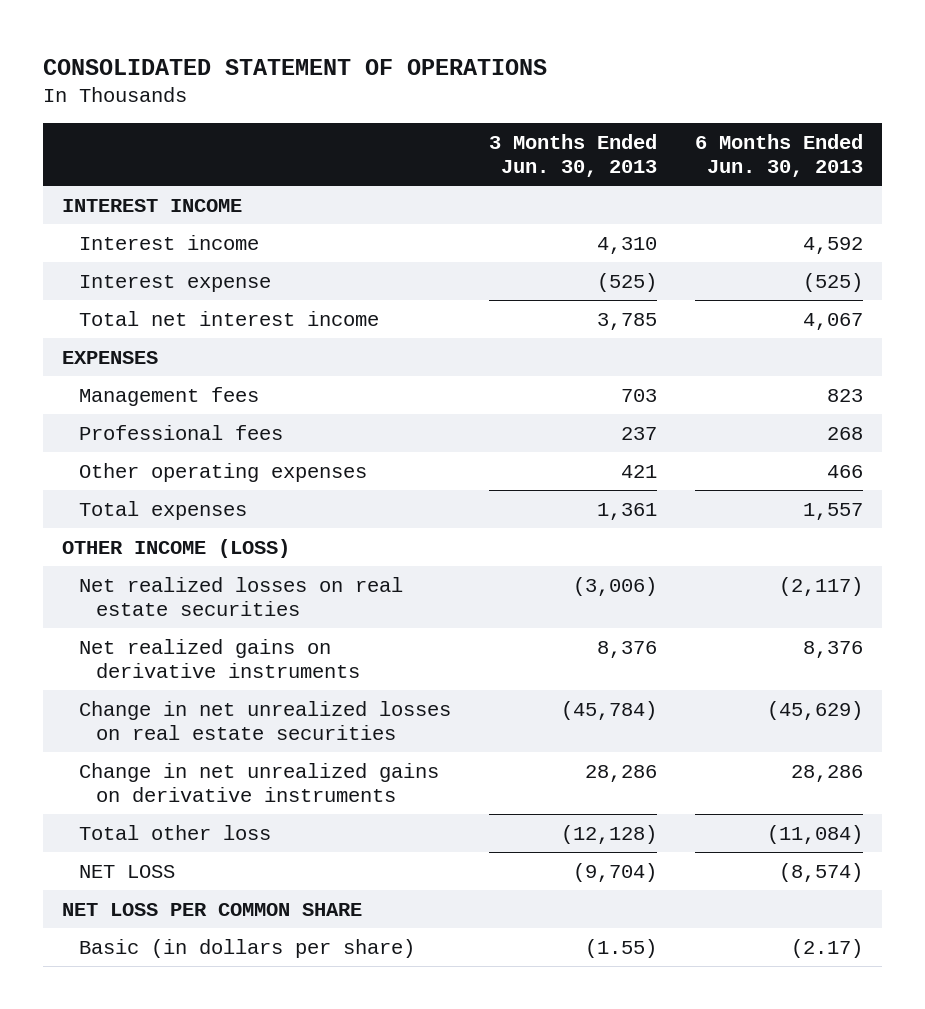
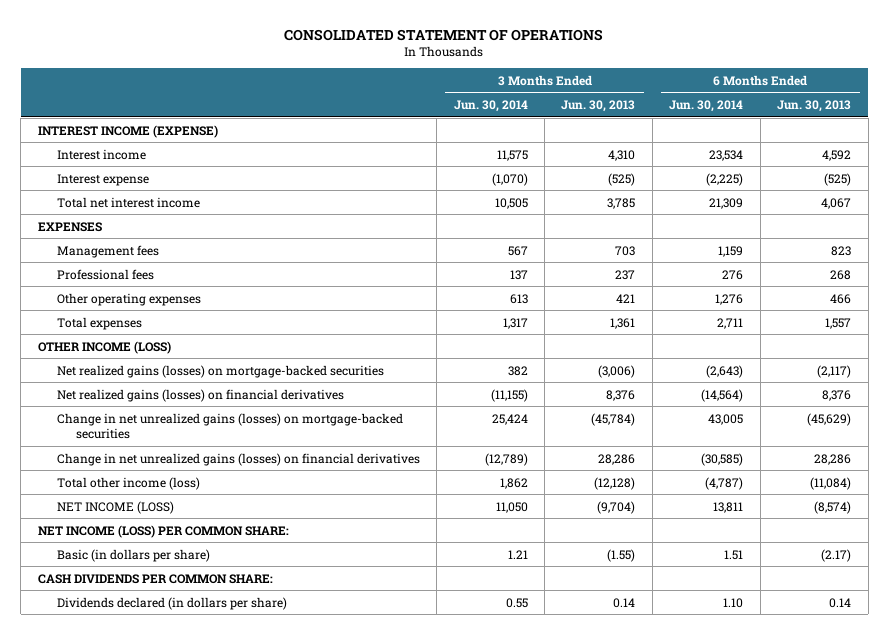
none -> [453,100,528,113] Jun. 30, 2014
none -> [669,100,744,113] Jun. 30, 2014
[61,198,242,212] INTEREST INCOME -> [37,124,218,138] INTEREST INCOME (EXPENSE)
[78,576,403,617] Net realized losses on real estate securities -> [56,364,384,378] Net realized gains (losses) on mortgage-backed securities
[78,638,360,679] Net realized gains on derivative instruments -> [56,388,344,402] Net realized gains (losses) on financial derivatives
[78,700,451,741] Change in net unrealized losses on real estate securities -> [56,412,403,439] Change in net unrealized gains (losses) on mortgage-backed securities
[78,762,439,803] Change in net unrealized gains on derivative instruments -> [56,452,420,466] Change in net unrealized gains (losses) on financial derivatives
[78,824,271,840] Total other loss -> [56,476,200,490] Total other income (loss)
[78,864,175,878] NET LOSS -> [56,500,174,514] NET INCOME (LOSS)
[61,902,362,916] NET LOSS PER COMMON SHARE -> [37,524,289,538] NET INCOME (LOSS) PER COMMON SHARE:
none -> [37,573,273,584] CASH DIVIDENDS PER COMMON SHARE:
none -> [56,596,287,610] Dividends declared (in dollars per share)

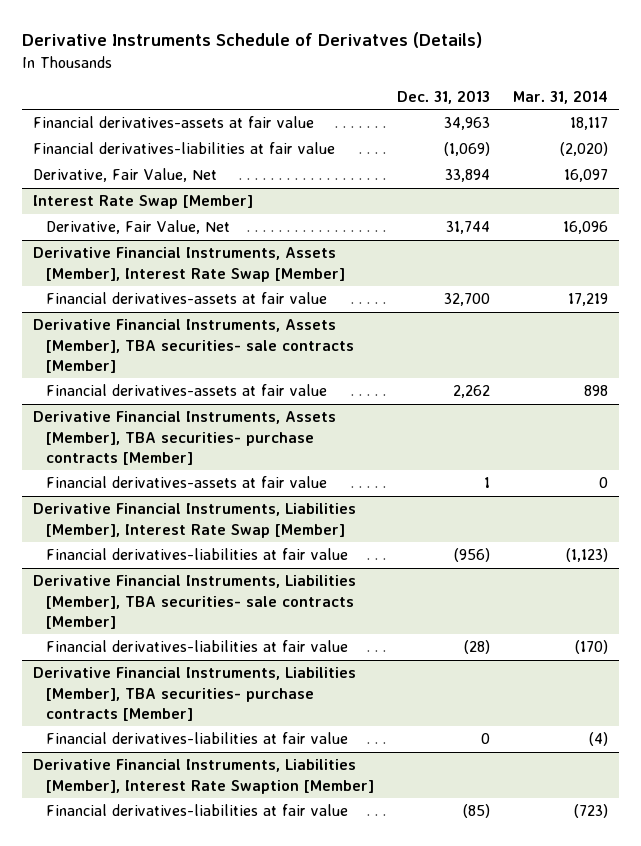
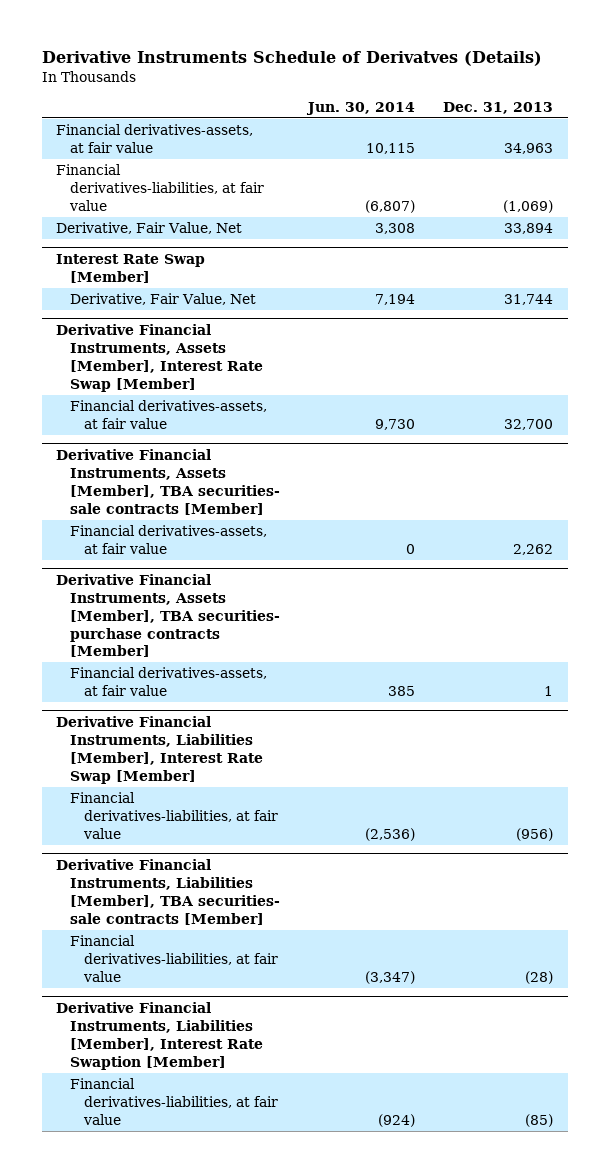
[512,89,608,104] Mar. 31, 2014 -> none
none -> [306,101,416,115] Jun. 30, 2014
[33,116,315,129] Financial derivatives-assets at fair value -> [56,123,254,153] Financial derivatives-assets, at fair value
[33,142,336,155] Financial derivatives-liabilities at fair value -> [56,163,264,211] Financial derivatives-liabilities, at fair value
[46,292,328,305] Financial derivatives-assets at fair value -> [69,399,267,429] Financial derivatives-assets, at fair value
[46,384,328,397] Financial derivatives-assets at fair value -> [69,524,267,554] Financial derivatives-assets, at fair value
[46,476,328,489] Financial derivatives-assets at fair value -> [69,666,267,696] Financial derivatives-assets, at fair value
[46,548,349,561] Financial derivatives-liabilities at fair value -> [69,791,278,839] Financial derivatives-liabilities, at fair value
[33,667,357,721] Derivative Financial Instruments, Liabilities [Member], TBA securities- purchase contracts [Member] -> none
[46,732,349,745] Financial derivatives-liabilities at fair value -> none
[46,640,349,653] Financial derivatives-liabilities at fair value -> [69,934,278,982] Financial derivatives-liabilities, at fair value
[46,804,349,817] Financial derivatives-liabilities at fair value -> [69,1077,278,1125] Financial derivatives-liabilities, at fair value

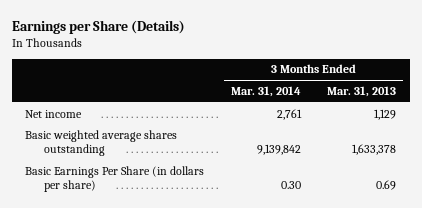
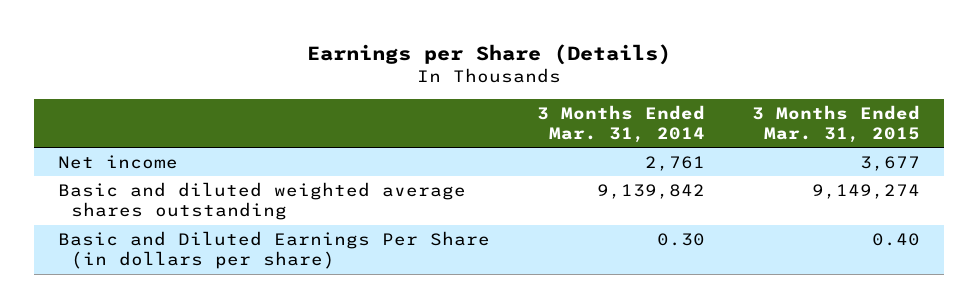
[327,85,397,97] Mar. 31, 2013 -> none
none -> [752,104,921,144] 3 Months Ended Mar. 31, 2015
[25,129,178,157] Basic weighted average shares outstanding -> [57,181,466,221] Basic and diluted weighted average shares outstanding
[25,165,205,193] Basic Earnings Per Share (in dollars per share) -> [57,230,490,270] Basic and Diluted Earnings Per Share (in dollars per share)

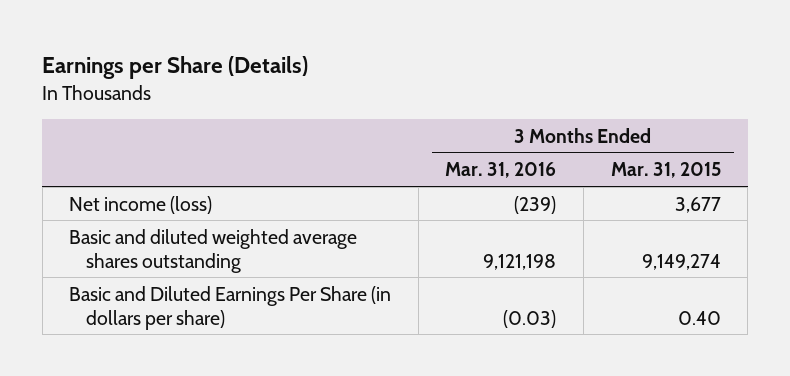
[537,104,706,144] 3 Months Ended Mar. 31, 2014 -> none
none -> [445,162,557,179] Mar. 31, 2016
[57,154,178,169] Net income -> [69,195,213,214] Net income (loss)

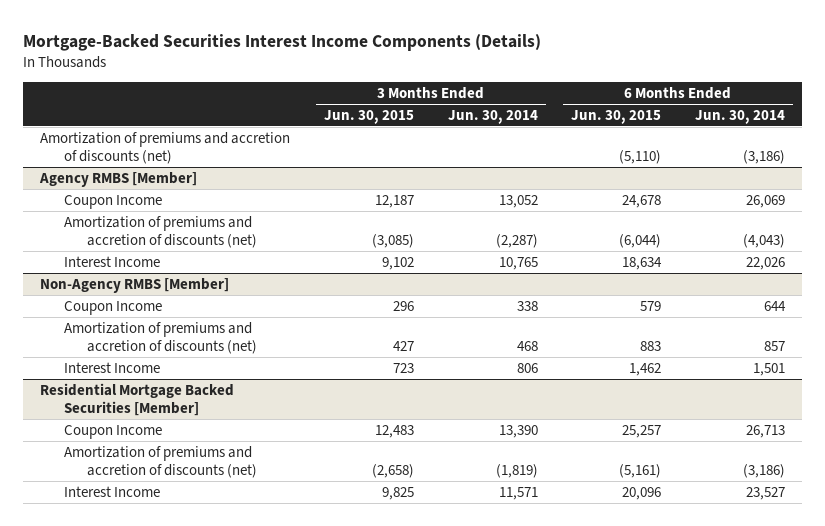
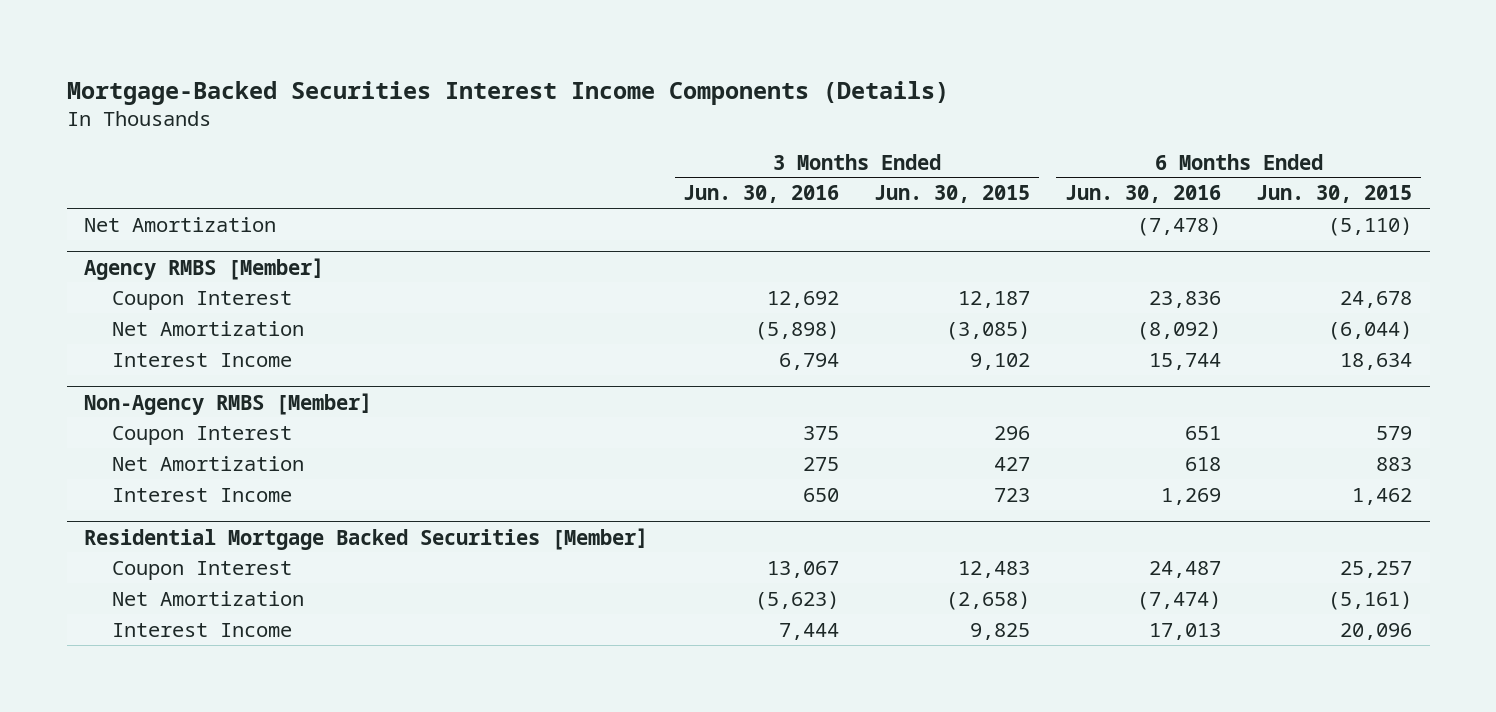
[447,110,538,125] Jun. 30, 2014 -> none
[694,110,785,125] Jun. 30, 2014 -> none
none -> [683,185,840,204] Jun. 30, 2016
none -> [1065,185,1222,204] Jun. 30, 2016
[40,131,291,164] Amortization of premiums and accretion of discounts (net) -> [84,216,277,232] Net Amortization
[63,194,162,209] Coupon Income -> [111,290,292,310] Coupon Interest
[63,215,258,248] Amortization of premiums and accretion of discounts (net) -> [111,320,304,336] Net Amortization
[63,300,162,315] Coupon Income -> [111,425,292,445] Coupon Interest
[63,321,258,354] Amortization of premiums and accretion of discounts (net) -> [111,455,304,471] Net Amortization
[63,424,162,439] Coupon Income -> [111,560,292,580] Coupon Interest
[63,445,258,478] Amortization of premiums and accretion of discounts (net) -> [111,590,304,606] Net Amortization

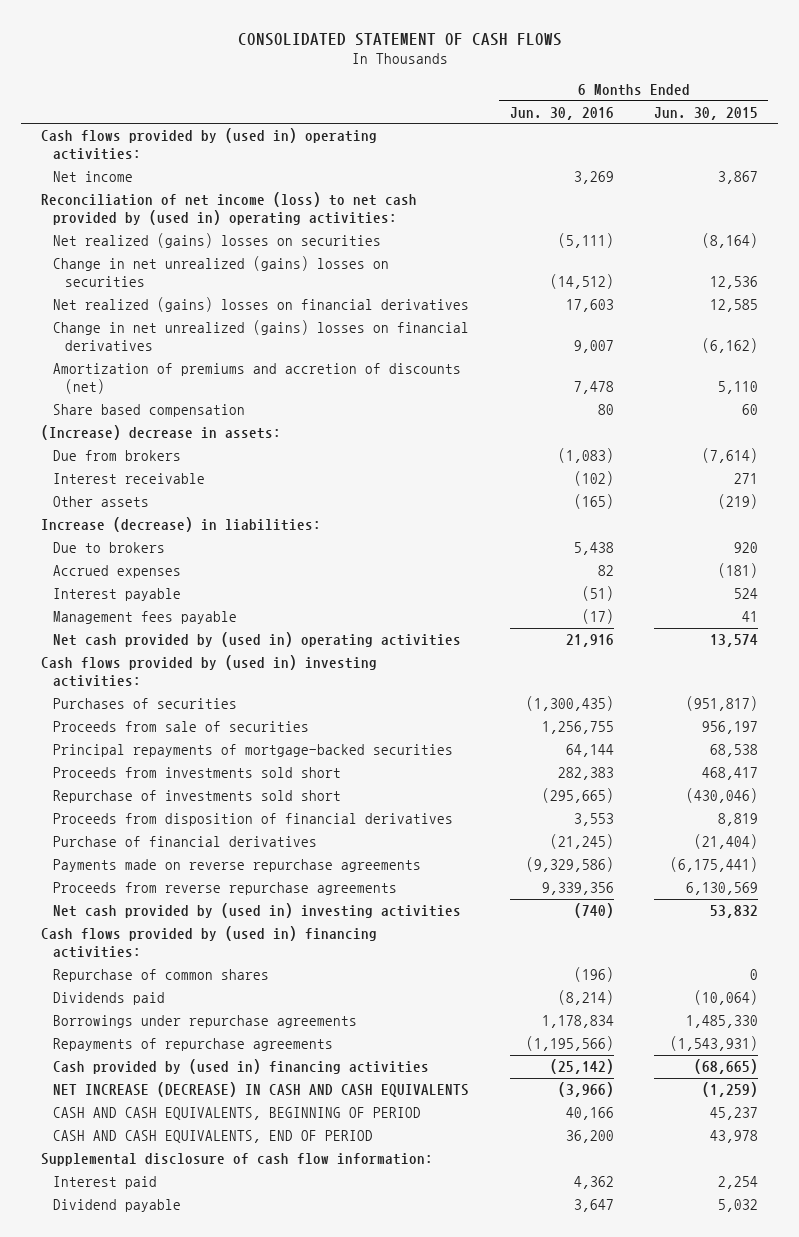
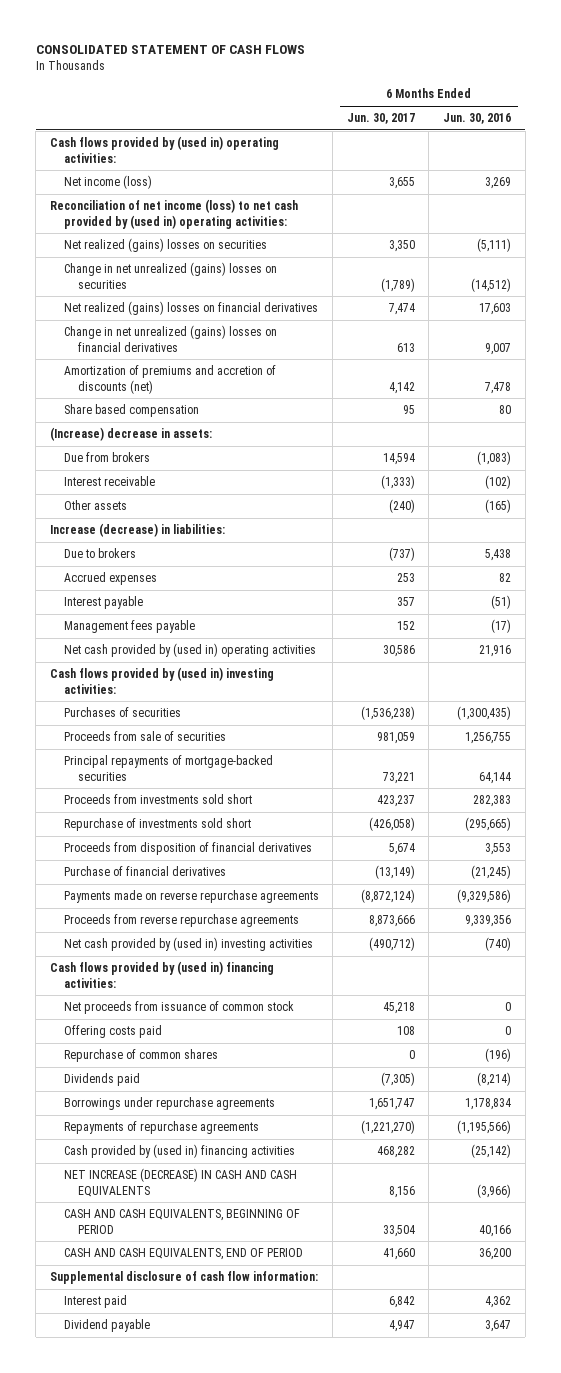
[654,106,759,120] Jun. 30, 2015 -> none
none -> [346,113,415,125] Jun. 30, 2017
[53,170,134,182] Net income -> [63,175,152,190] Net income (loss)
none -> [63,1001,294,1015] Net proceeds from issuance of common stock
none -> [63,1025,162,1039] Offering costs paid

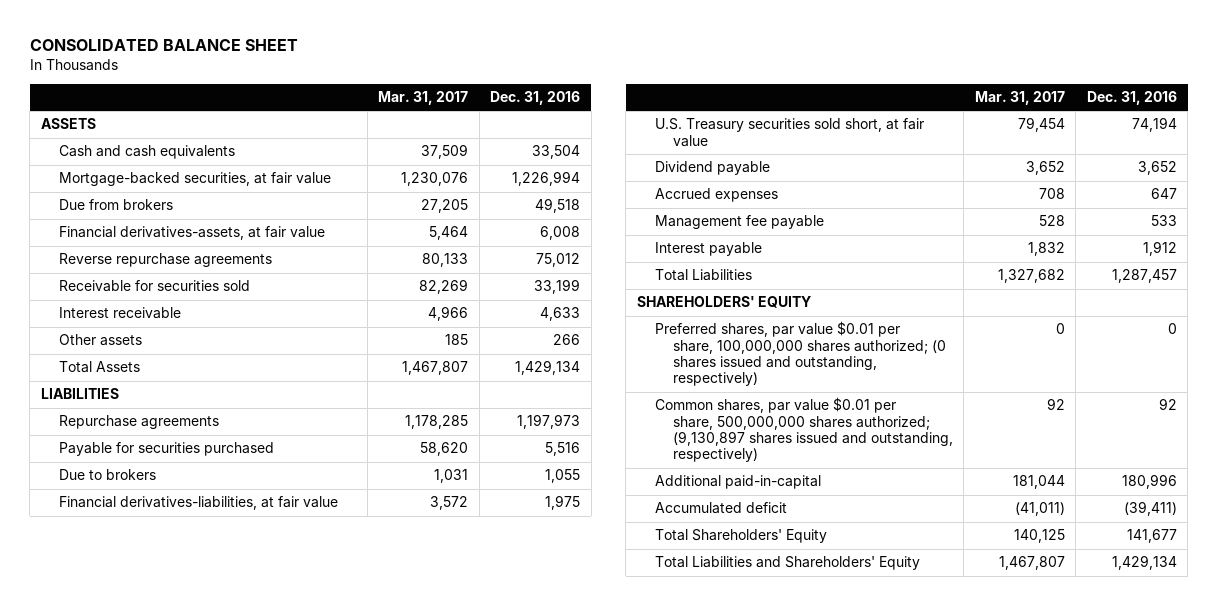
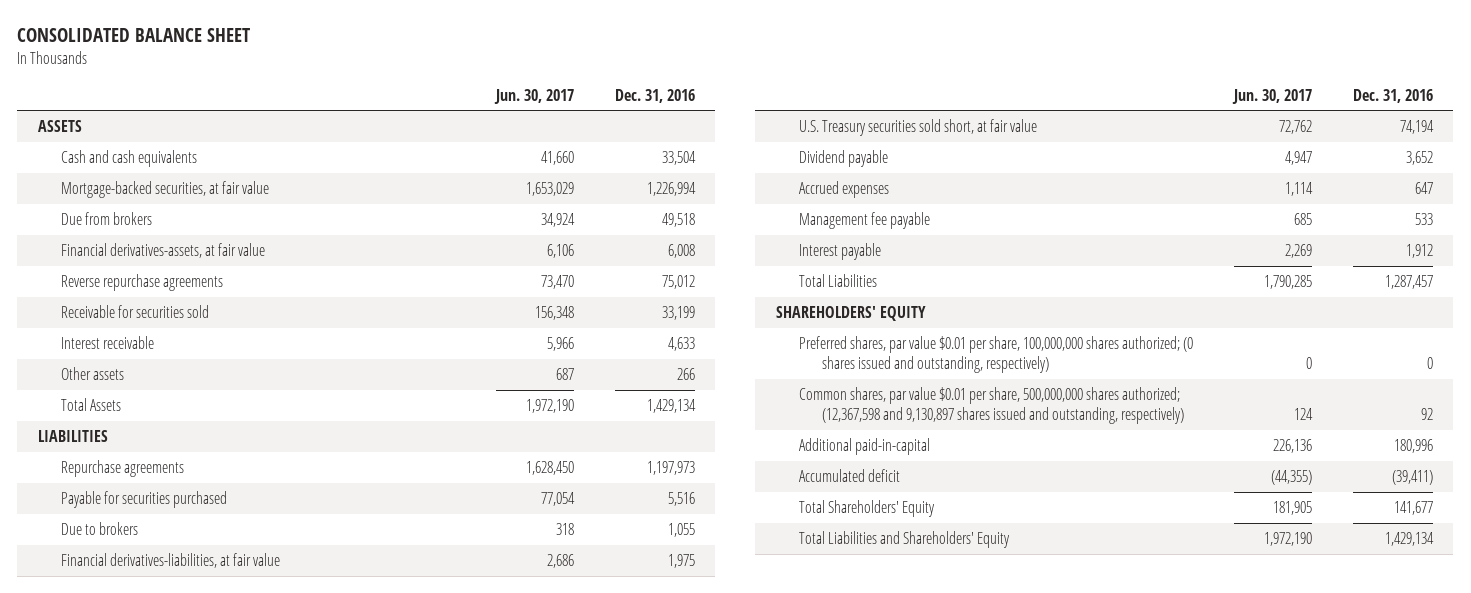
[378,91,469,106] Mar. 31, 2017 -> none
none -> [493,88,574,104] Jun. 30, 2017
[654,397,953,463] Common shares, par value $0.01 per share, 500,000,000 shares authorized; (9,130,897 shares issued and outstanding, respectively) -> [798,387,1184,424] Common shares, par value $0.01 per share, 500,000,000 shares authorized; (12,367,598 and 9,130,897 shares issued and outstanding, respectively)

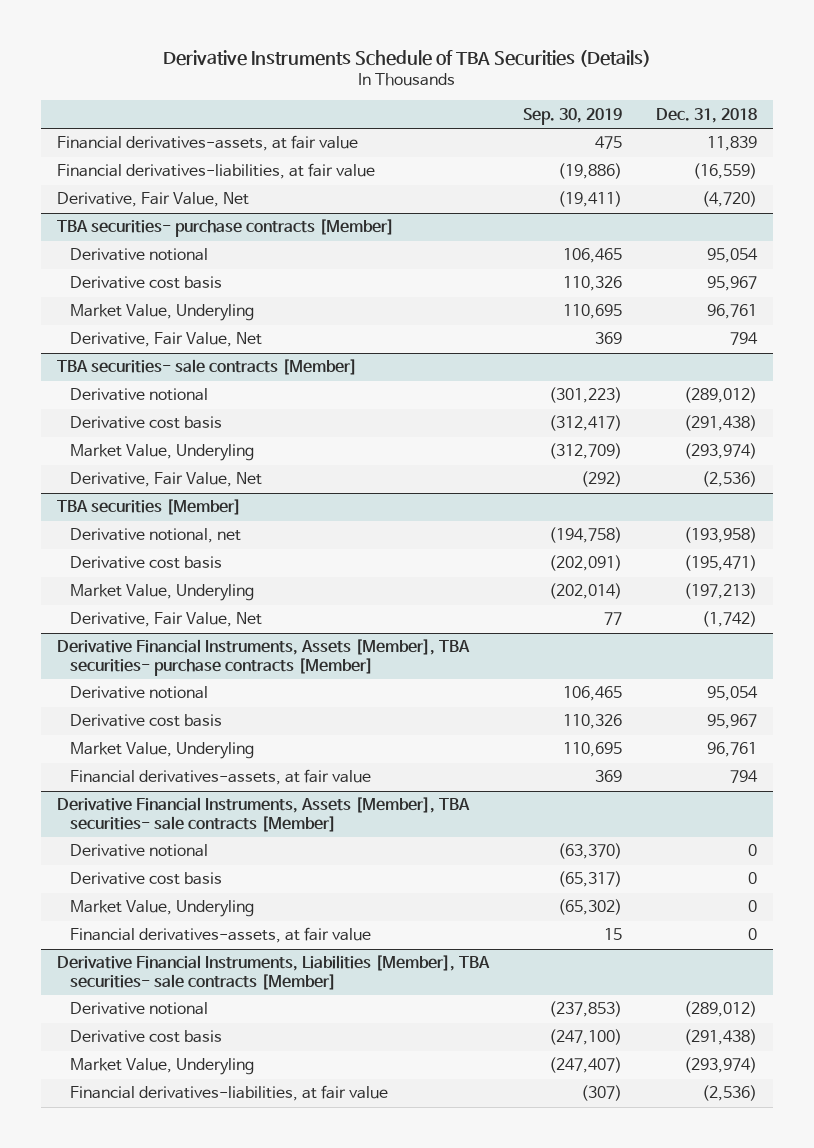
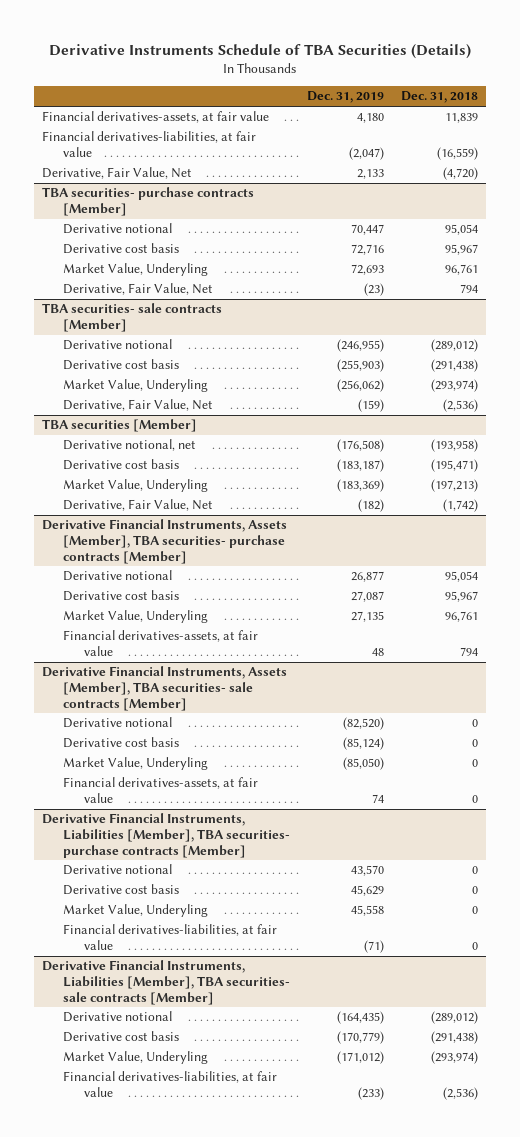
[522,107,622,125] Sep. 30, 2019 -> none
none -> [307,91,385,104] Dec. 31, 2019
none -> [42,813,291,858] Derivative Financial Instruments, Liabilities [Member], TBA securities- purchase contracts [Member]
none -> [63,864,173,876] Derivative notional
none -> [63,884,180,896] Derivative cost basis
none -> [63,904,209,918] Market Value, Underyling
none -> [63,924,278,951] Financial derivatives-liabilities, at fair value

